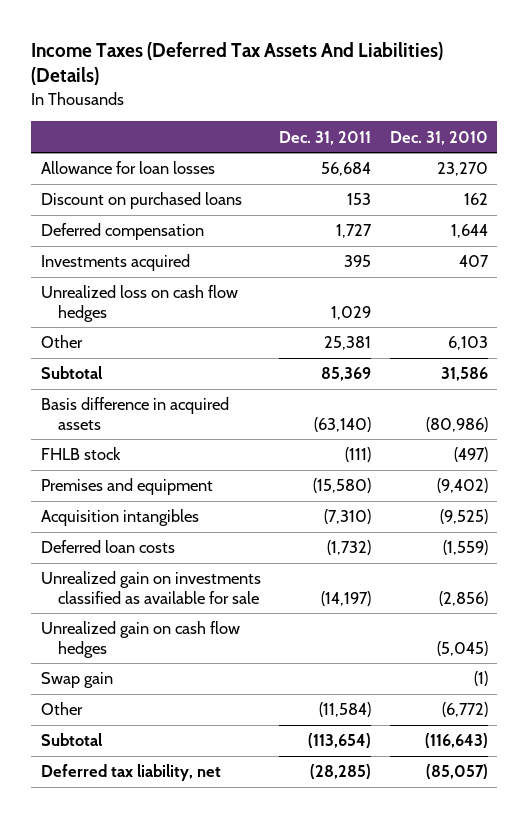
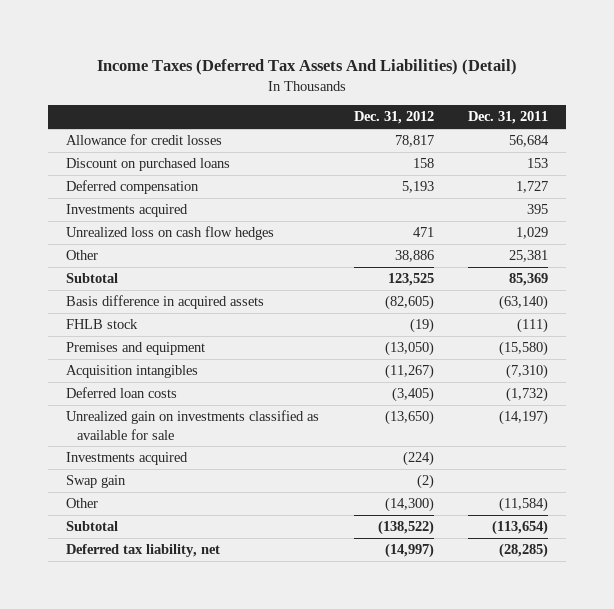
[31,41,444,86] Income Taxes (Deferred Tax Assets And Liabilities) (Details) -> [97,59,518,76] Income Taxes (Deferred Tax Assets And Liabilities) (Detail)
[389,130,488,145] Dec. 31, 2010 -> none
none -> [353,111,434,125] Dec. 31, 2012
[40,161,215,175] Allowance for loan losses -> [65,134,222,146] Allowance for credit losses
[40,621,240,658] Unrealized gain on cash flow hedges -> none
none -> [65,452,188,466] Investments acquired

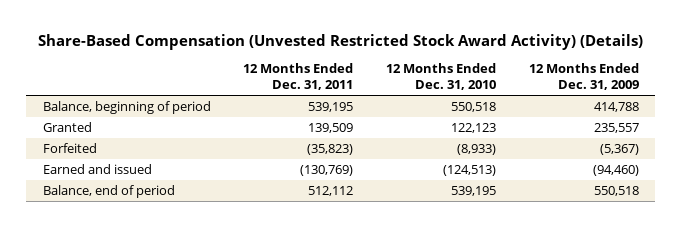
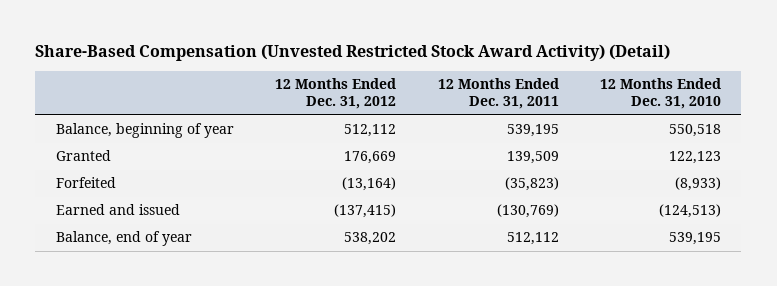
[37,33,643,50] Share-Based Compensation (Unvested Restricted Stock Award Activity) (Details) -> [35,43,671,61] Share-Based Compensation (Unvested Restricted Stock Award Activity) (Detail)
[528,63,639,90] 12 Months Ended Dec. 31, 2009 -> none
none -> [275,78,397,110] 12 Months Ended Dec. 31, 2012
[42,101,211,115] Balance, beginning of period -> [55,123,234,139] Balance, beginning of year
[42,185,175,199] Balance, end of period -> [55,231,192,247] Balance, end of year

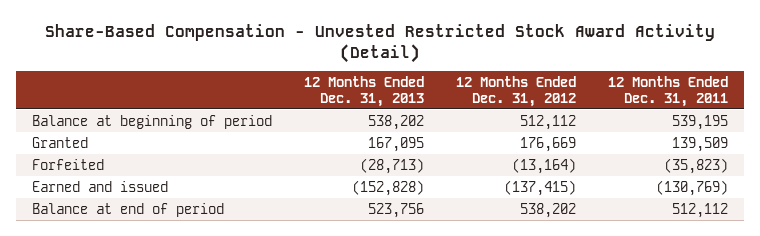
[35,43,671,61] Share-Based Compensation (Unvested Restricted Stock Award Activity) (Detail) -> [44,23,715,63] Share-Based Compensation - Unvested Restricted Stock Award Activity (Detail)
[599,78,721,110] 12 Months Ended Dec. 31, 2010 -> none
none -> [304,75,425,107] 12 Months Ended Dec. 31, 2013
[55,123,234,139] Balance, beginning of year -> [32,114,273,129] Balance at beginning of period
[55,231,192,247] Balance, end of year -> [32,202,225,217] Balance at end of period

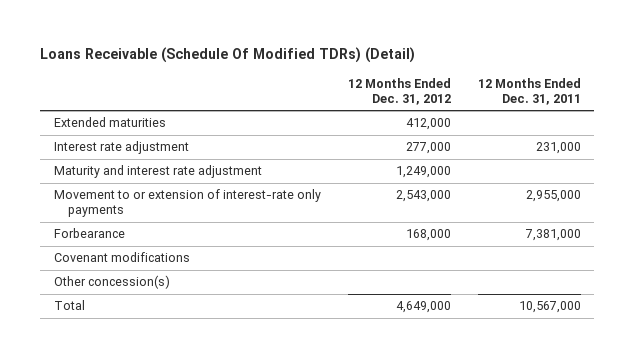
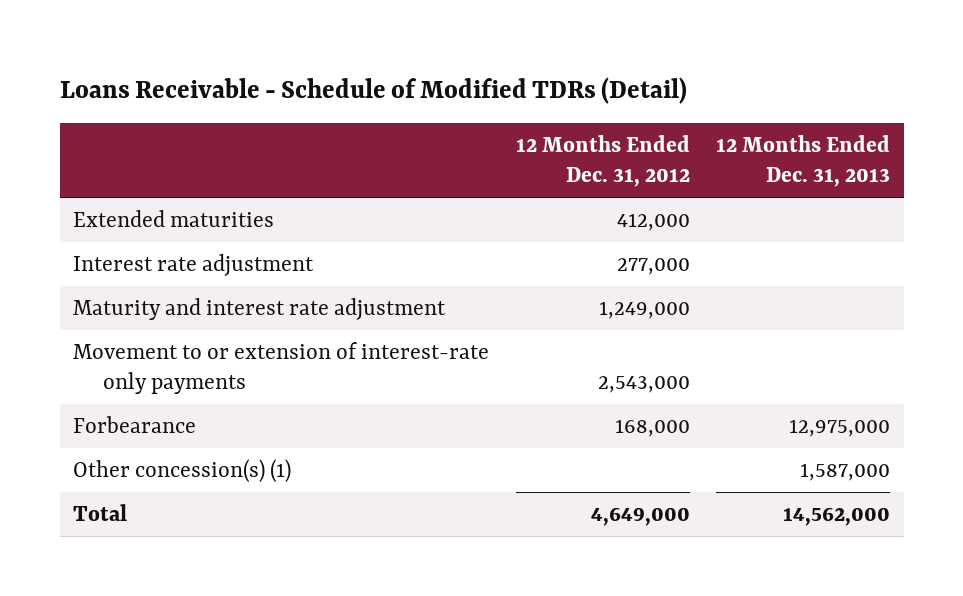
[40,47,416,64] Loans Receivable (Schedule Of Modified TDRs) (Detail) -> [59,77,687,105] Loans Receivable - Schedule of Modified TDRs (Detail)
[477,77,581,105] 12 Months Ended Dec. 31, 2011 -> none
none -> [716,135,891,188] 12 Months Ended Dec. 31, 2013
[53,252,190,263] Covenant modifications -> none
[53,275,170,290] Other concession(s) -> [72,458,291,483] Other concession(s) (1)

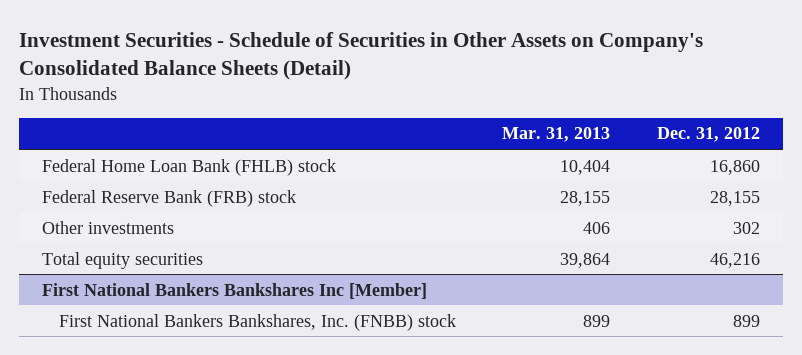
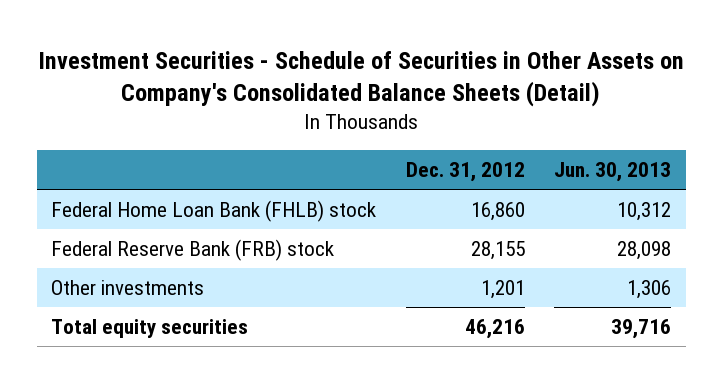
[502,127,611,143] Mar. 31, 2013 -> none
none -> [554,162,672,183] Jun. 30, 2013
[732,221,760,234] 302 -> [480,279,525,299] 1,201
[42,282,428,299] First National Bankers Bankshares Inc [Member] -> none
[58,313,456,331] First National Bankers Bankshares, Inc. (FNBB) stock -> none

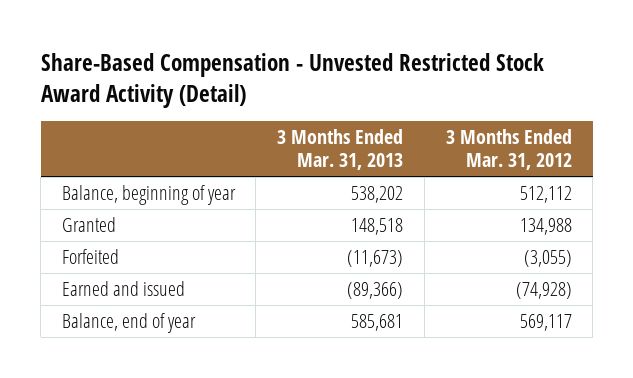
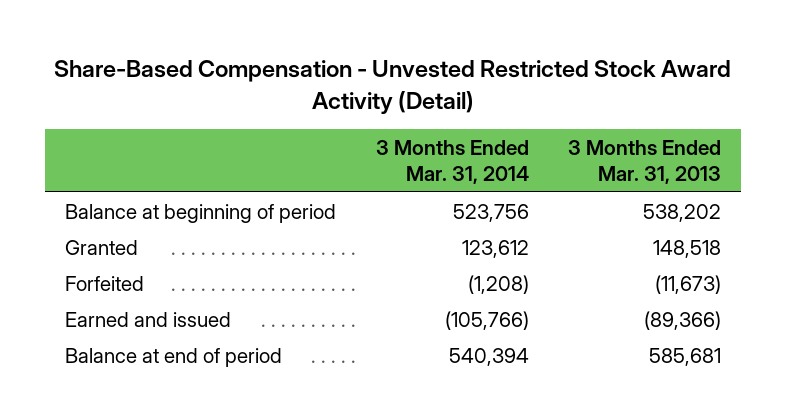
[445,129,572,171] 3 Months Ended Mar. 31, 2012 -> none
none -> [375,140,529,185] 3 Months Ended Mar. 31, 2014
[61,184,236,205] Balance, beginning of year -> [65,203,337,223] Balance at beginning of period
[61,312,196,333] Balance, end of year -> [65,347,283,367] Balance at end of period

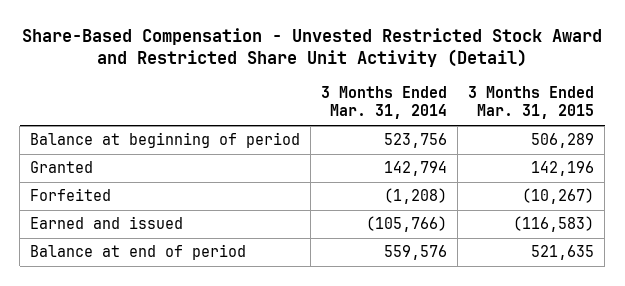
[54,60,732,114] Share-Based Compensation - Unvested Restricted Stock Award Activity (Detail) -> [22,28,603,68] Share-Based Compensation - Unvested Restricted Stock Award and Restricted Share Unit Activity (Detail)
[568,140,722,185] 3 Months Ended Mar. 31, 2013 -> none
none -> [468,85,595,120] 3 Months Ended Mar. 31, 2015
[461,239,529,258] 123,612 -> [384,161,448,177] 142,794
[448,347,529,366] 540,394 -> [384,245,448,261] 559,576

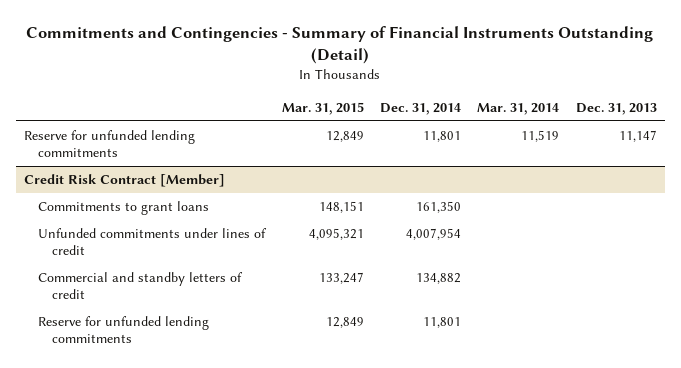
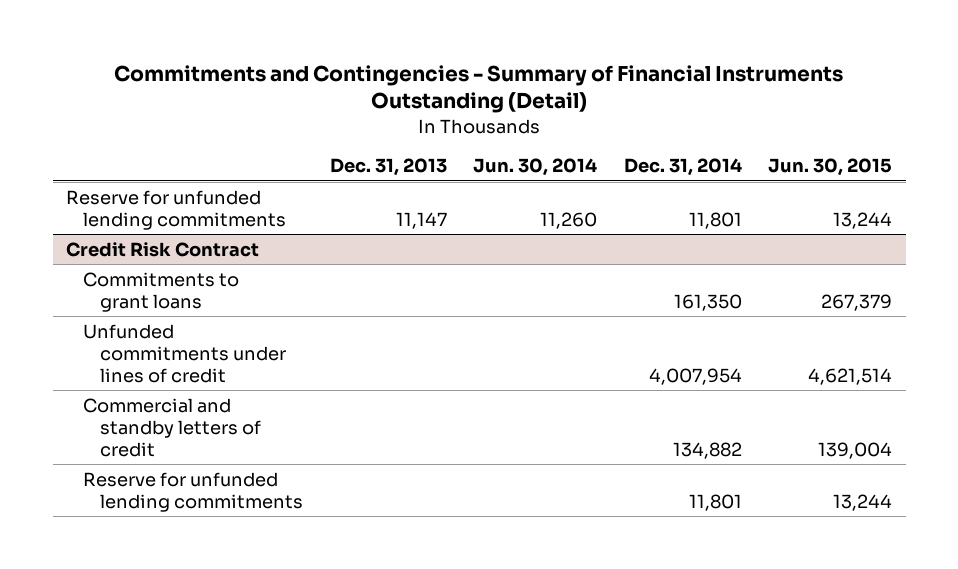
[281,101,364,115] Mar. 31, 2015 -> none
[477,102,560,115] Mar. 31, 2014 -> none
none -> [473,158,598,177] Jun. 30, 2014
none -> [768,158,893,177] Jun. 30, 2015
[24,174,226,188] Credit Risk Contract [Member] -> [66,241,260,257] Credit Risk Contract

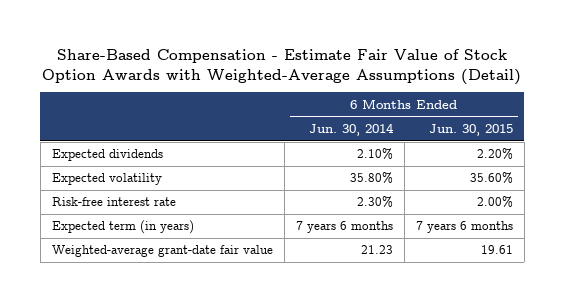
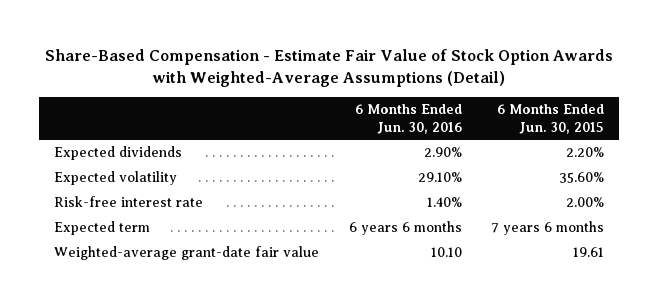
[308,122,394,136] Jun. 30, 2014 -> none
none -> [354,104,462,134] 6 Months Ended Jun. 30, 2016
[51,220,194,235] Expected term (in years) -> [54,221,151,236] Expected term

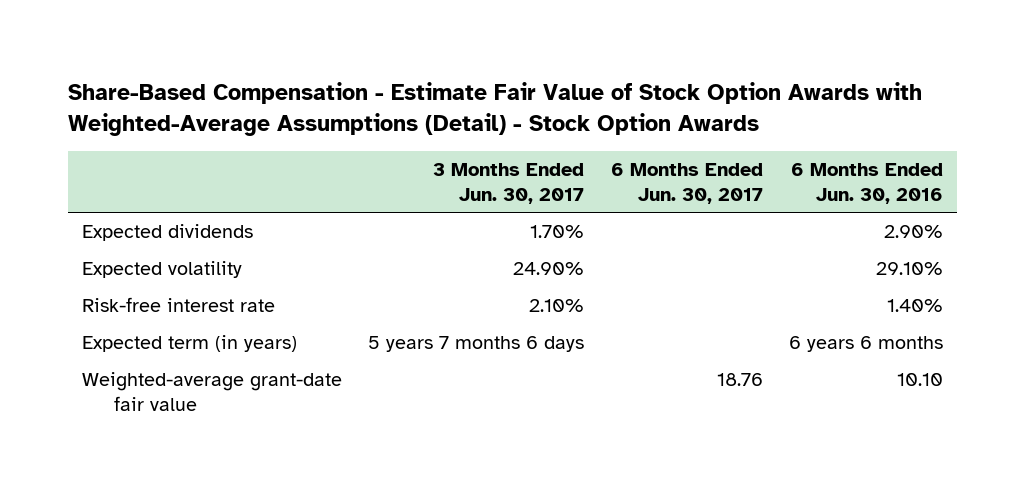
[45,49,614,88] Share-Based Compensation - Estimate Fair Value of Stock Option Awards with Weighted-Average Assumptions (Detail) -> [68,81,923,136] Share-Based Compensation - Estimate Fair Value of Stock Option Awards with Weighted-Average Assumptions (Detail) - Stock Option Awards
[496,104,604,134] 6 Months Ended Jun. 30, 2015 -> none
none -> [433,163,585,204] 3 Months Ended Jun. 30, 2017
none -> [610,163,763,204] 6 Months Ended Jun. 30, 2017
[54,221,151,236] Expected term -> [81,335,297,353] Expected term (in years)

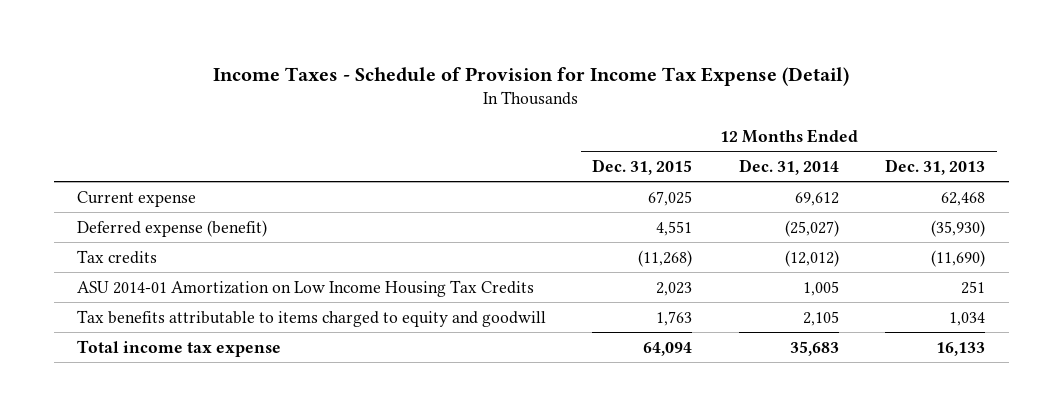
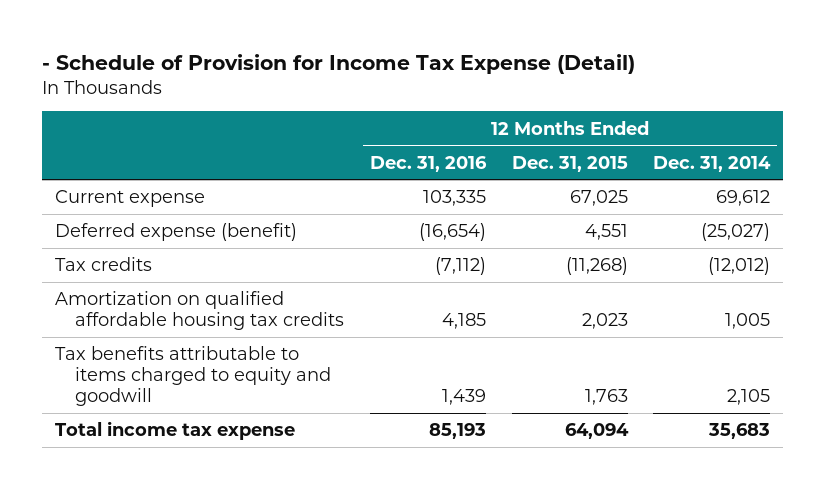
[213,66,850,86] Income Taxes - Schedule of Provision for Income Tax Expense (Detail) -> [42,53,636,74] - Schedule of Provision for Income Tax Expense (Detail)
[885,159,986,176] Dec. 31, 2013 -> none
none -> [369,155,487,172] Dec. 31, 2016
[76,279,534,297] ASU 2014-01 Amortization on Low Income Housing Tax Credits -> [55,291,344,331] Amortization on qualified affordable housing tax credits

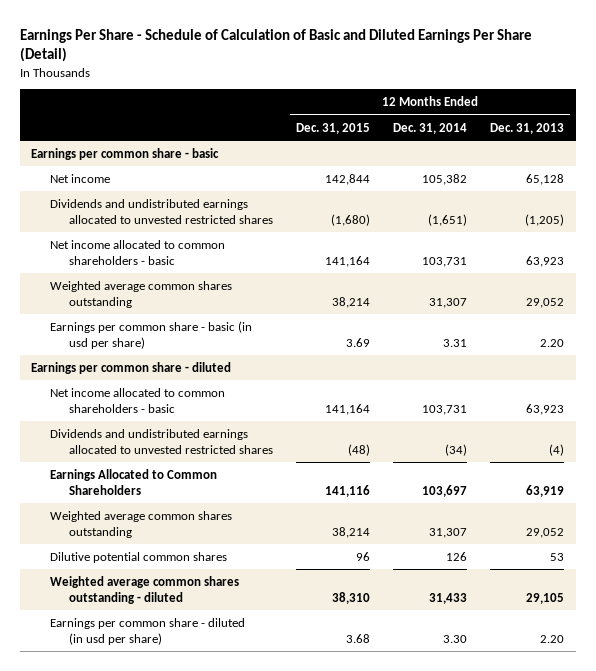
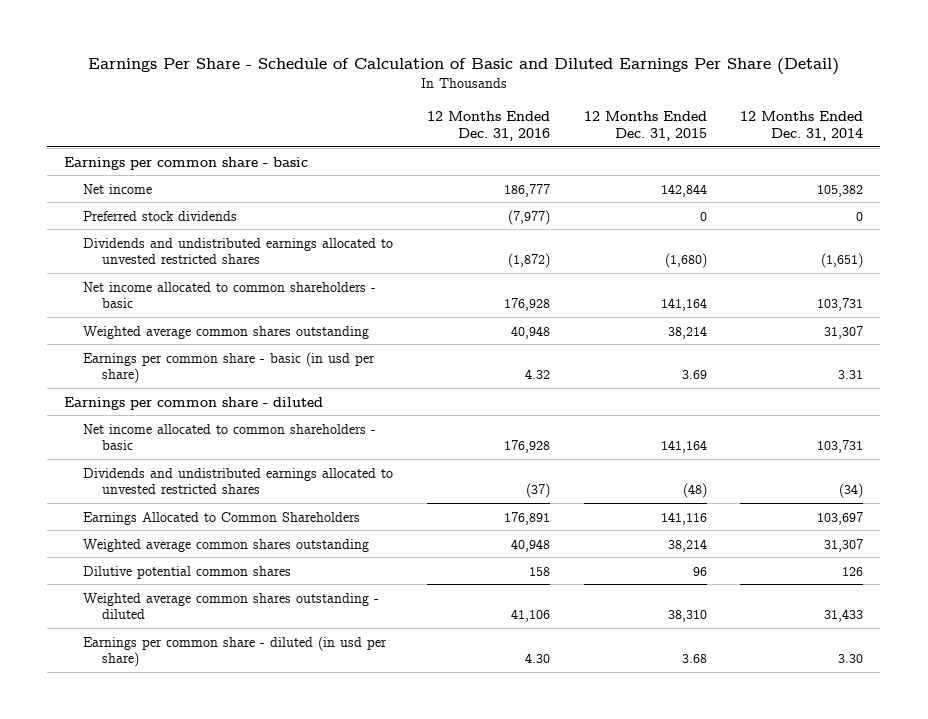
[490,122,565,134] Dec. 31, 2013 -> none
none -> [426,110,550,141] 12 Months Ended Dec. 31, 2016
none -> [83,210,238,221] Preferred stock dividends

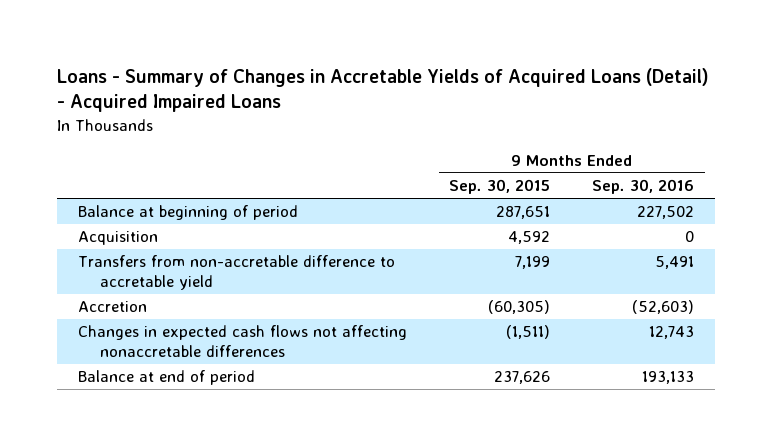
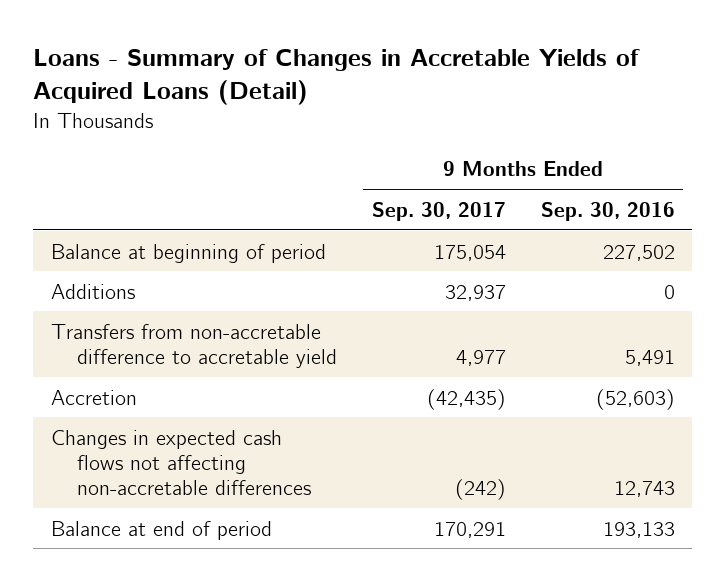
[57,67,710,113] Loans - Summary of Changes in Accretable Yields of Acquired Loans (Detail) - Acquired Impaired Loans -> [33,49,641,106] Loans - Summary of Changes in Accretable Yields of Acquired Loans (Detail)
[449,179,551,195] Sep. 30, 2015 -> none
none -> [371,201,506,221] Sep. 30, 2017
[78,231,159,246] Acquisition -> [50,283,135,299] Additions
[78,325,408,357] Changes in expected cash flows not affecting nonaccretable differences -> [50,429,311,495] Changes in expected cash flows not affecting non-accretable differences

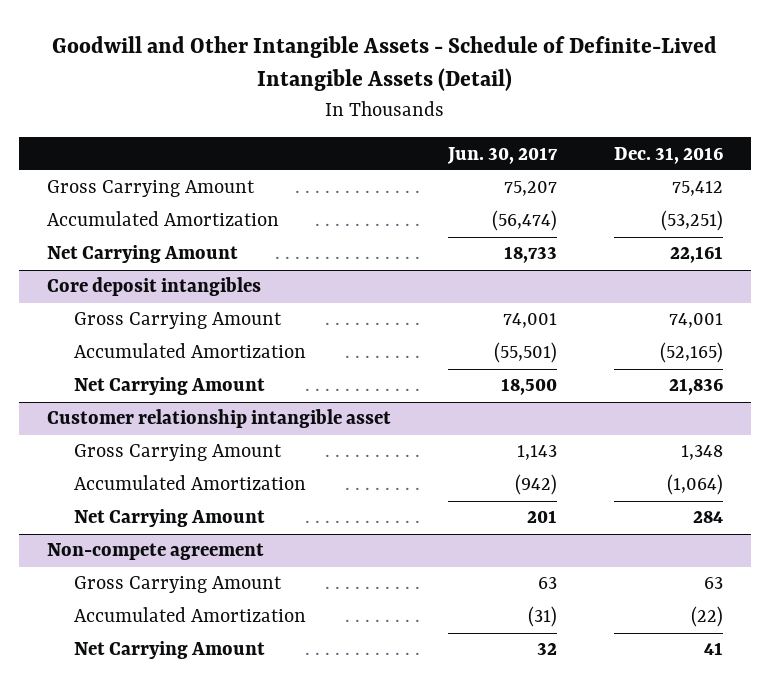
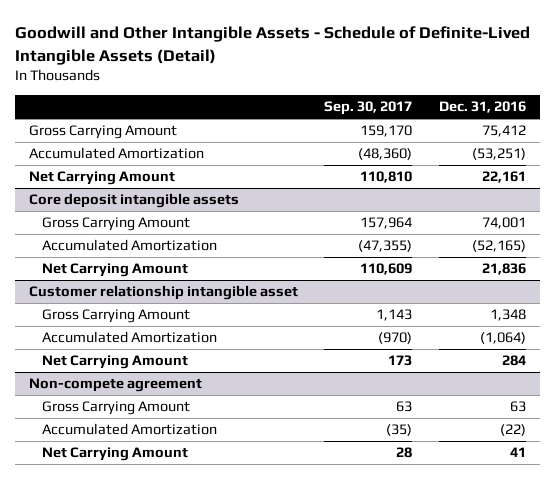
[446,146,558,164] Jun. 30, 2017 -> none
none -> [324,101,413,116] Sep. 30, 2017
[47,277,262,297] Core deposit intangibles -> [28,193,239,209] Core deposit intangible assets

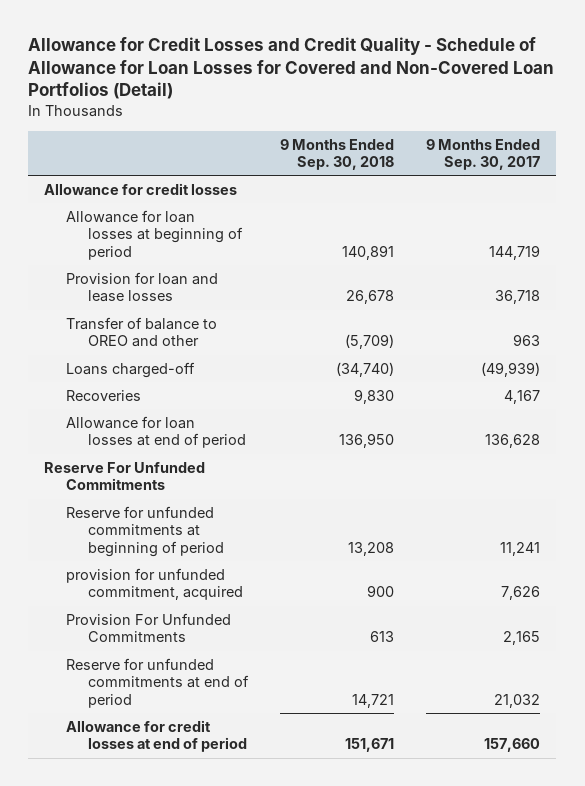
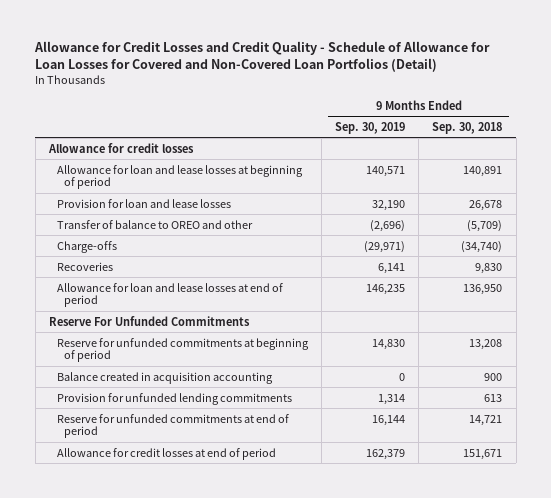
[426,138,541,171] 9 Months Ended Sep. 30, 2017 -> none
none -> [335,121,406,134] Sep. 30, 2019
[66,210,244,260] Allowance for loan losses at beginning of period -> [56,164,303,190] Allowance for loan and lease losses at beginning of period
[66,362,196,379] Loans charged-off -> [56,240,117,253] Charge-offs
[66,416,247,449] Allowance for loan losses at end of period -> [56,282,283,308] Allowance for loan and lease losses at end of period
[66,568,244,601] provision for unfunded commitment, acquired -> none
none -> [56,371,273,384] Balance created in acquisition accounting
[66,613,232,643] Provision For Unfunded Commitments -> [56,392,292,405] Provision for unfunded lending commitments

